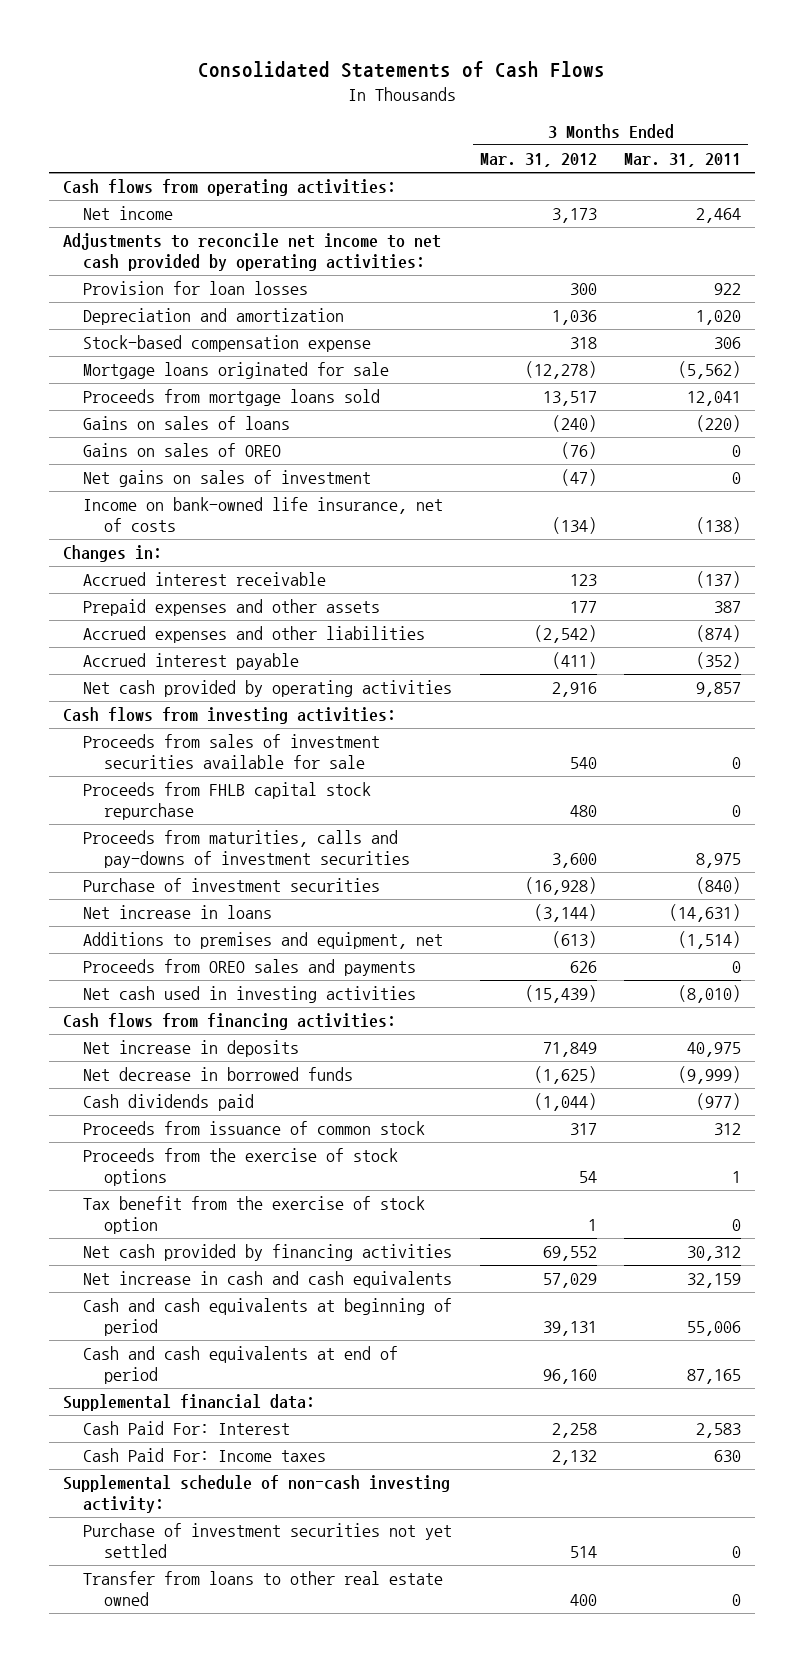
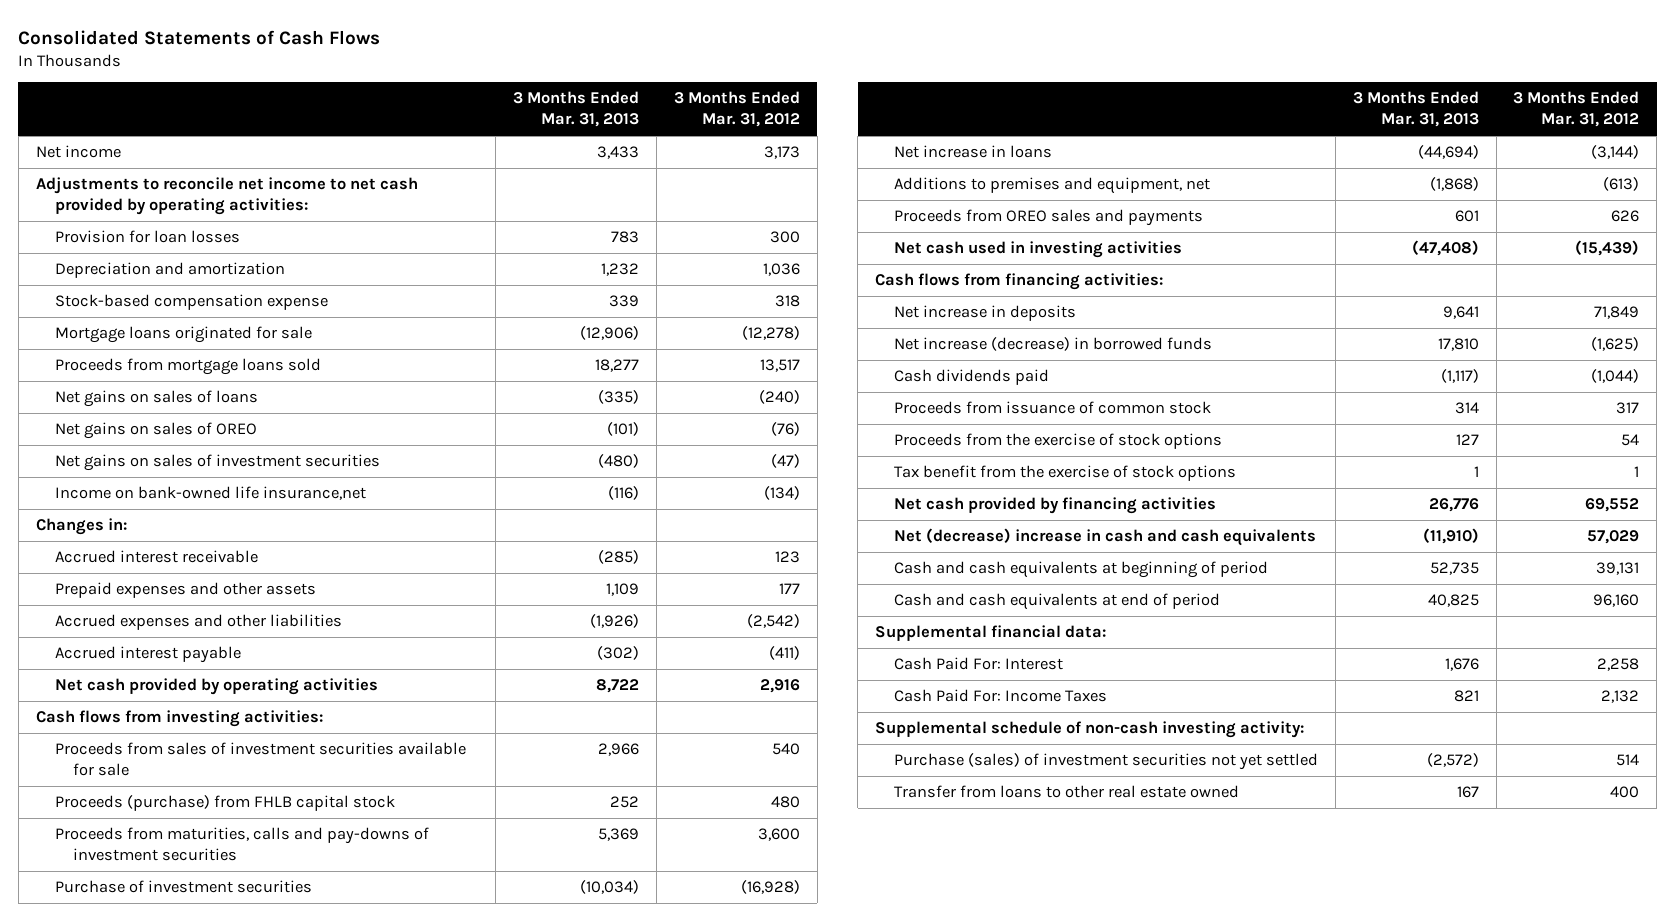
[624,153,742,168] Mar. 31, 2011 -> none
none -> [513,91,640,128] 3 Months Ended Mar. 31, 2013
[62,179,396,197] Cash flows from operating activities: -> none
[83,416,291,431] Gains on sales of loans -> [54,390,258,408] Net gains on sales of loans
[83,443,282,458] Gains on sales of OREO -> [54,422,257,440] Net gains on sales of OREO
[83,470,372,488] Net gains on sales of investment -> [54,454,380,472] Net gains on sales of investment securities
[83,497,444,533] Income on bank-owned life insurance, net of costs -> [54,486,366,501] Income on bank-owned life insurance,net
[83,782,372,821] Proceeds from FHLB capital stock repurchase -> [54,795,395,812] Proceeds (purchase) from FHLB capital stock
[83,1067,354,1082] Net decrease in borrowed funds -> [894,337,1213,352] Net increase (decrease) in borrowed funds
[83,1196,426,1235] Tax benefit from the exercise of stock option -> [894,465,1237,482] Tax benefit from the exercise of stock options
[83,1271,453,1289] Net increase in cash and cash equivalents -> [894,528,1317,547] Net (decrease) increase in cash and cash equivalents
[83,1448,327,1463] Cash Paid For: Income taxes -> [894,689,1108,703] Cash Paid For: Income Taxes
[83,1523,453,1559] Purchase of investment securities not yet settled -> [894,753,1319,771] Purchase (sales) of investment securities not yet settled

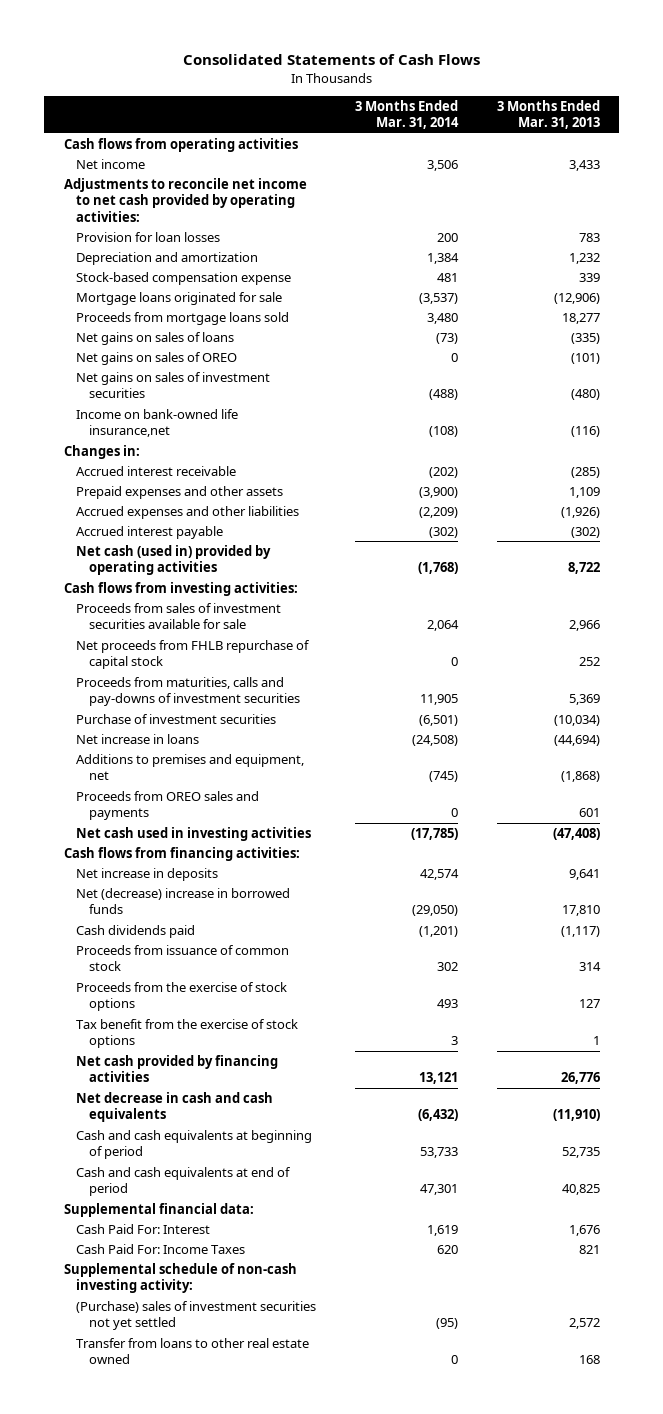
[673,91,800,128] 3 Months Ended Mar. 31, 2012 -> none
none -> [355,99,460,130] 3 Months Ended Mar. 31, 2014
none -> [63,137,298,152] Cash flows from operating activities
[54,678,378,696] Net cash provided by operating activities -> [76,544,272,576] Net cash (used in) provided by operating activities
[54,795,395,812] Proceeds (purchase) from FHLB capital stock -> [76,639,311,670] Net proceeds from FHLB repurchase of capital stock
[894,337,1213,352] Net increase (decrease) in borrowed funds -> [76,887,291,915] Net (decrease) increase in borrowed funds
[894,528,1317,547] Net (decrease) increase in cash and cash equivalents -> [76,1091,274,1123] Net decrease in cash and cash equivalents
[894,753,1319,771] Purchase (sales) of investment securities not yet settled -> [76,1300,317,1331] (Purchase) sales of investment securities not yet settled
[1426,753,1479,768] (2,572) -> [568,1318,600,1330] 2,572
[1456,786,1479,799] 167 -> [578,1355,600,1365] 168

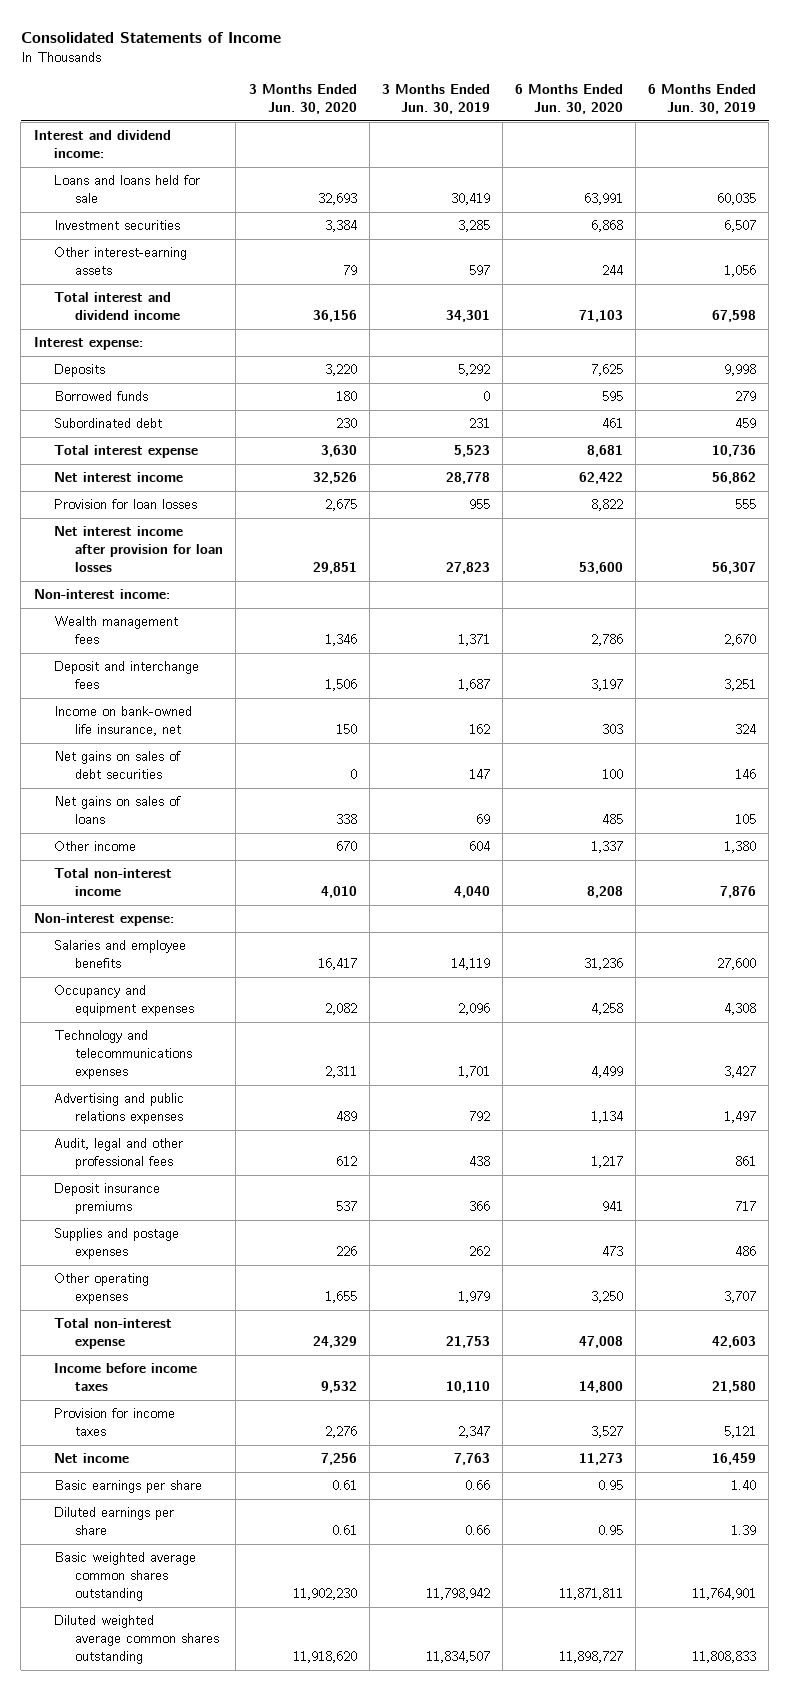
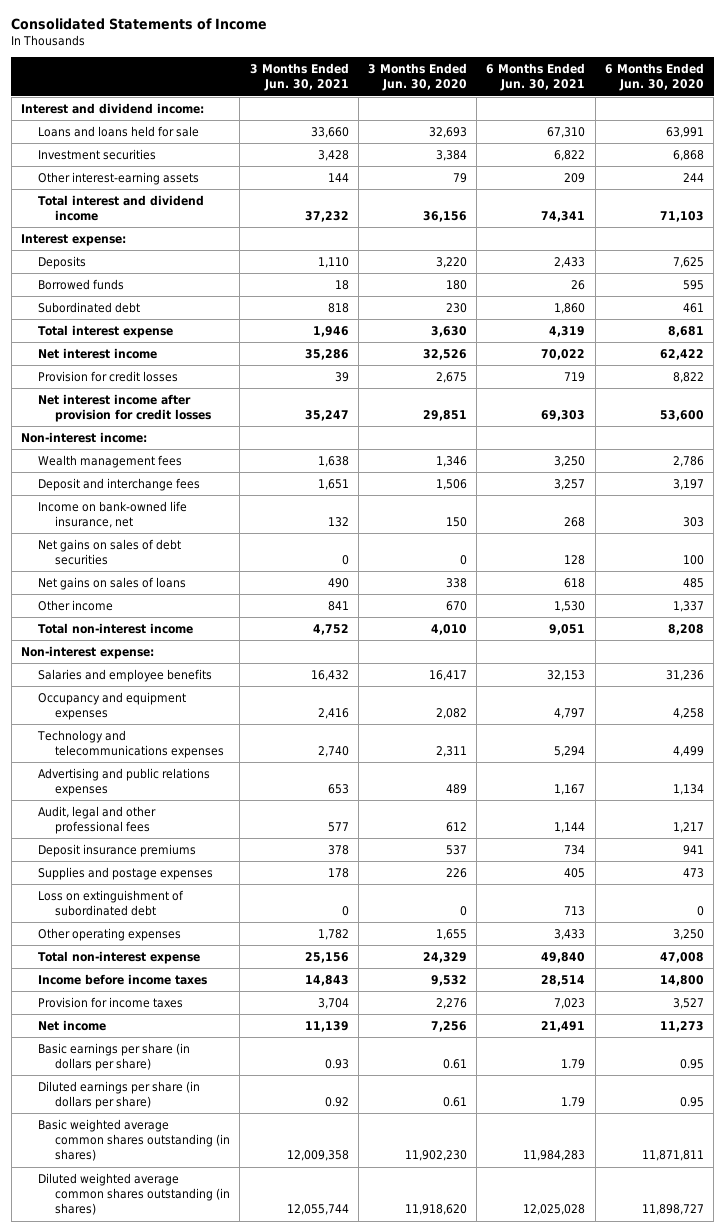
[381,84,490,114] 3 Months Ended Jun. 30, 2019 -> none
[648,84,757,114] 6 Months Ended Jun. 30, 2019 -> none
none -> [249,62,349,92] 3 Months Ended Jun. 30, 2021
none -> [486,62,586,92] 6 Months Ended Jun. 30, 2021
[54,499,198,510] Provision for loan losses -> [37,370,178,382] Provision for credit losses
[54,526,224,573] Net interest income after provision for loan losses -> [37,393,212,423] Net interest income after provision for credit losses
none -> [37,889,184,917] Loss on extinguishment of subordinated debt
[54,1480,203,1494] Basic earnings per share -> [37,1042,190,1072] Basic earnings per share (in dollars per share)
[54,1507,175,1536] Diluted earnings per share -> [37,1080,200,1110] Diluted earnings per share (in dollars per share)
[54,1552,197,1602] Basic weighted average common shares outstanding -> [37,1118,231,1162] Basic weighted average common shares outstanding (in shares)
[54,1615,220,1665] Diluted weighted average common shares outstanding -> [37,1172,231,1216] Diluted weighted average common shares outstanding (in shares)

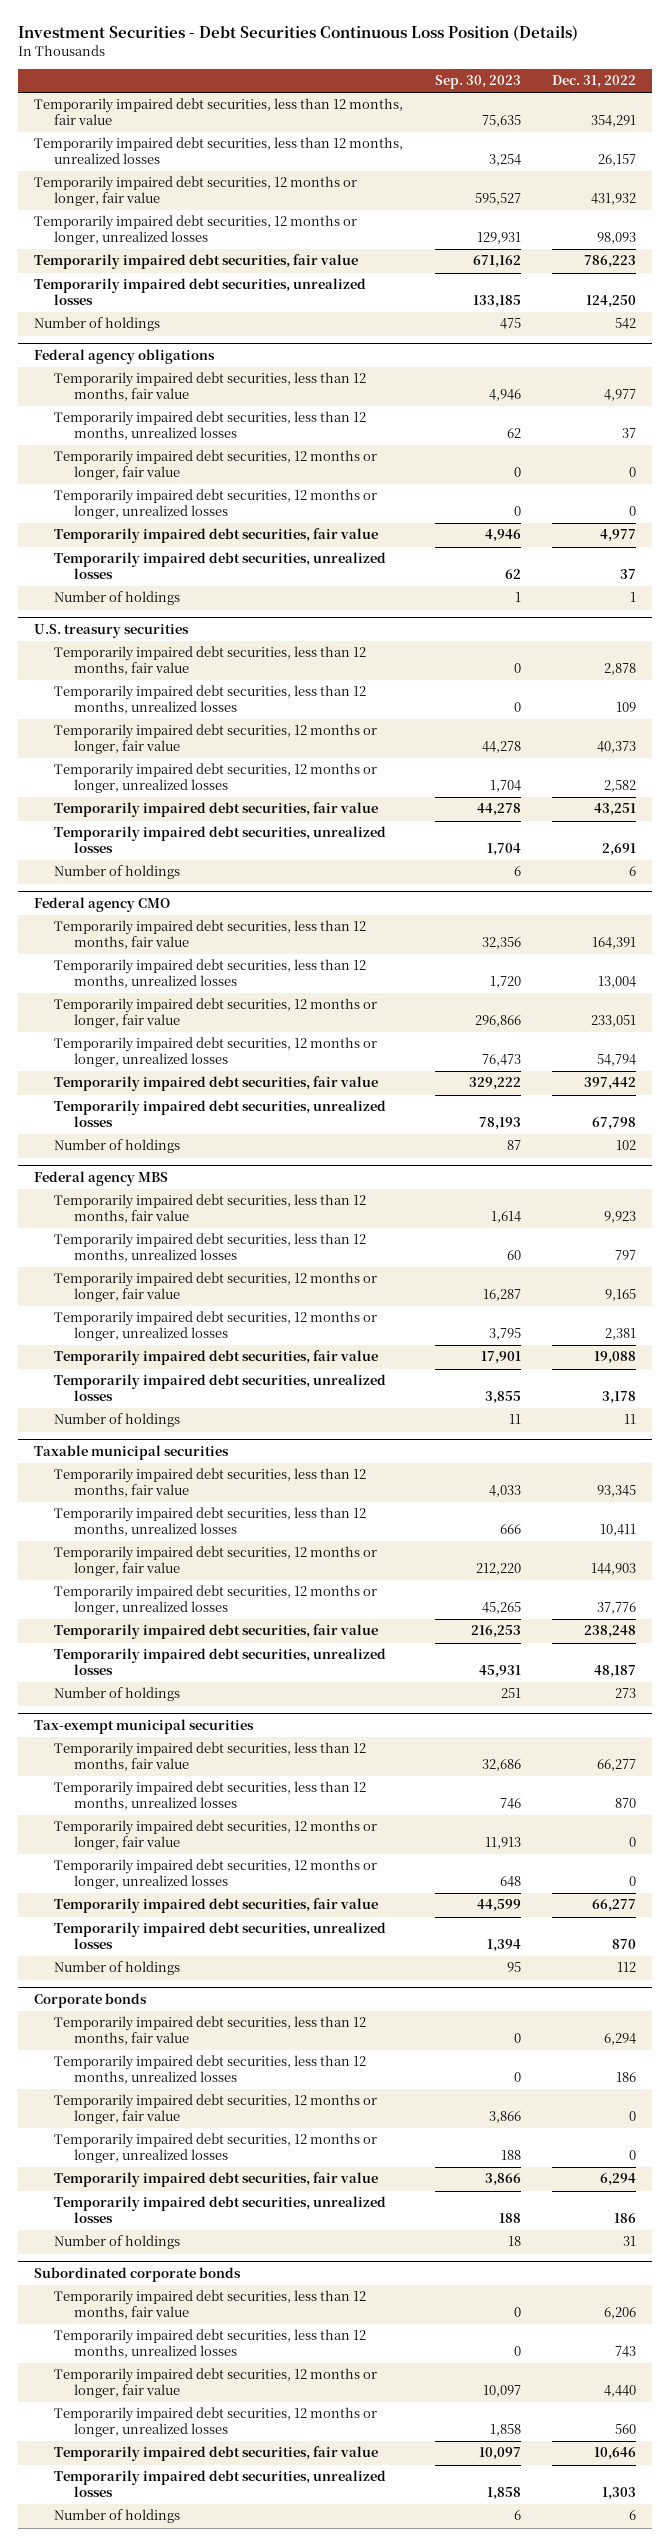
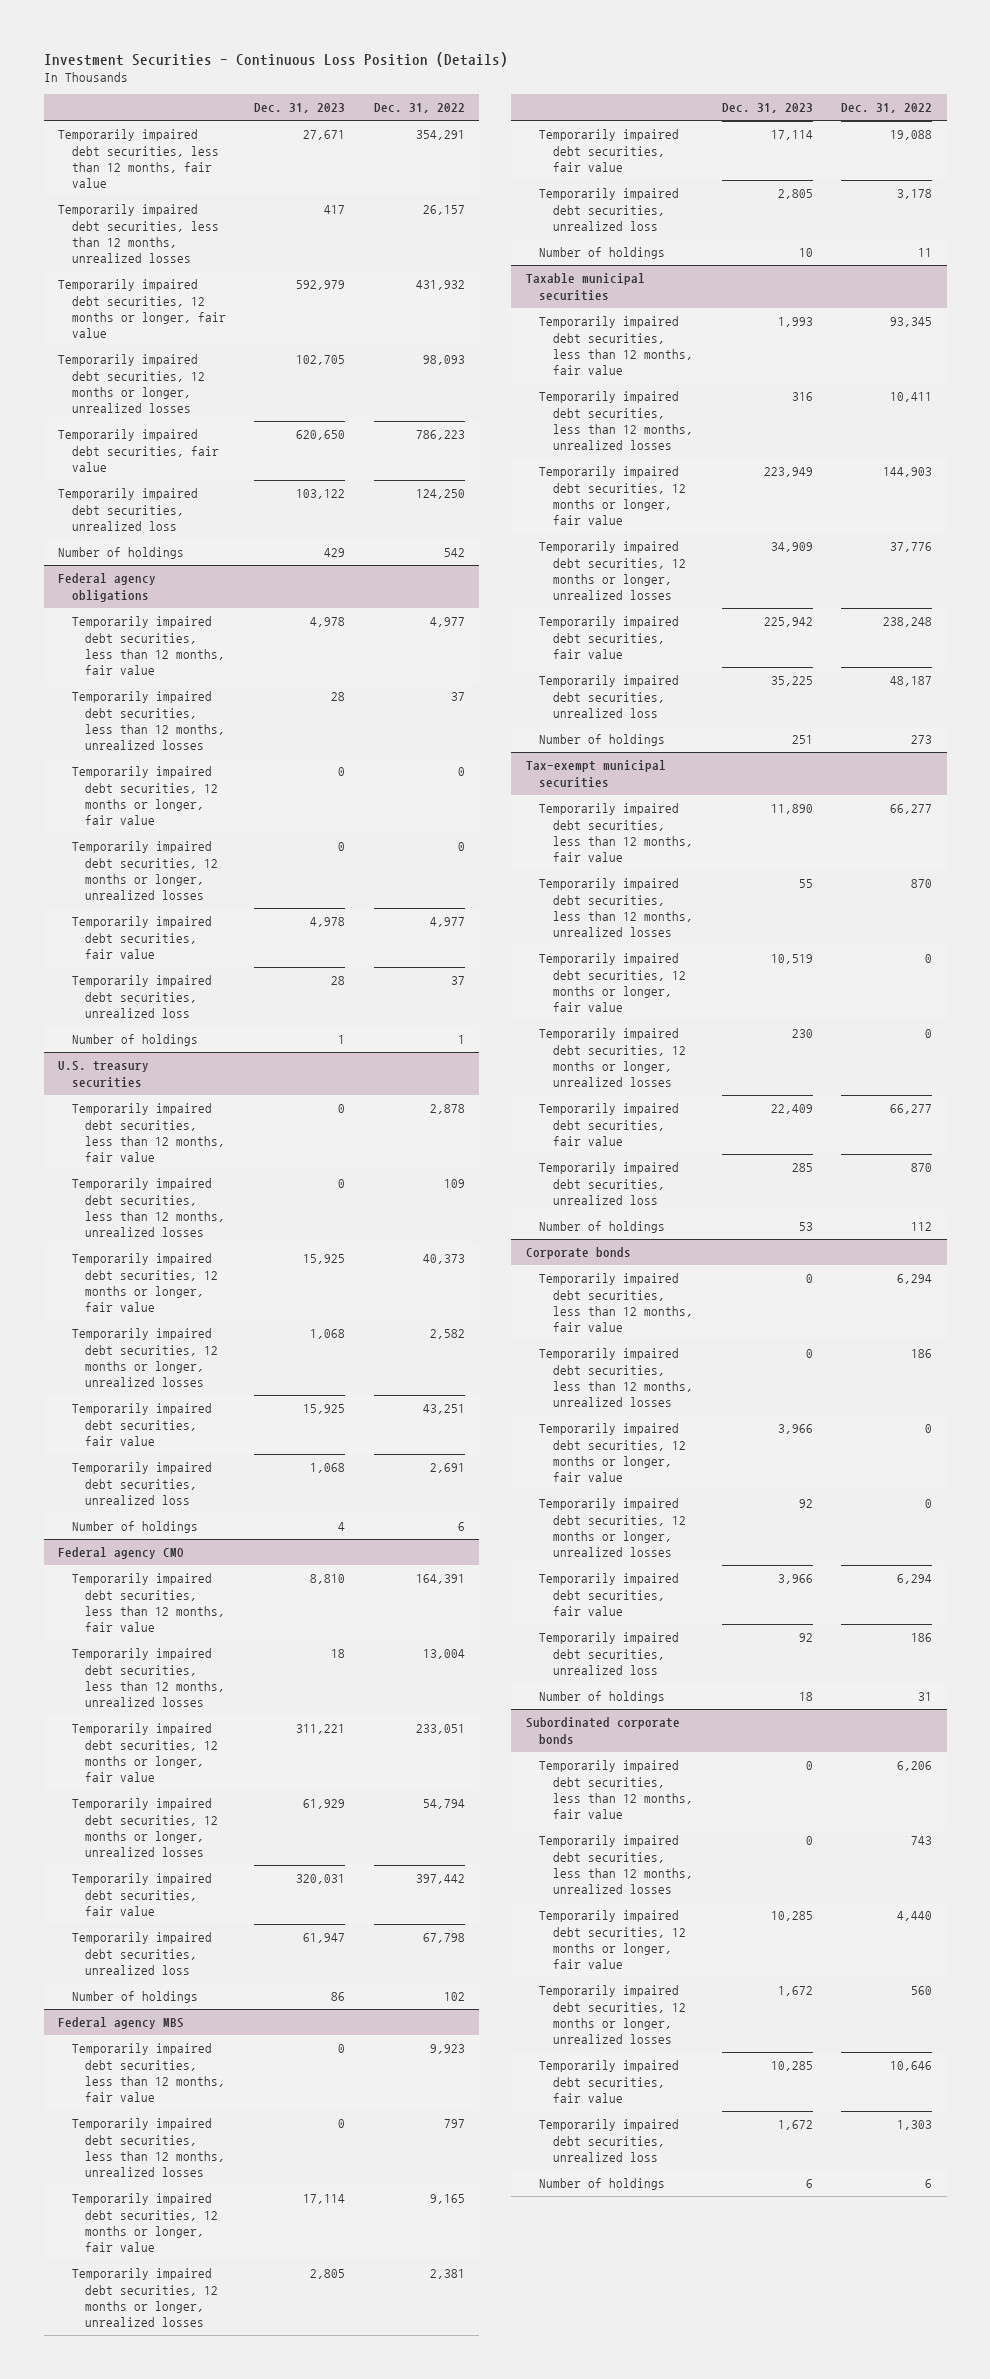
[18,25,579,42] Investment Securities - Debt Securities Continuous Loss Position (Details) -> [43,51,508,67] Investment Securities - Continuous Loss Position (Details)
[434,75,521,90] Sep. 30, 2023 -> none
none -> [254,103,346,114] Dec. 31, 2023
[33,278,366,305] Temporarily impaired debt securities, unrealized losses -> [58,488,199,532] Temporarily impaired debt securities, unrealized loss
[53,552,386,579] Temporarily impaired debt securities, unrealized losses -> [71,975,212,1019] Temporarily impaired debt securities, unrealized loss
[53,826,386,853] Temporarily impaired debt securities, unrealized losses -> [71,1462,212,1506] Temporarily impaired debt securities, unrealized loss
[53,1100,386,1127] Temporarily impaired debt securities, unrealized losses -> [71,1932,212,1976] Temporarily impaired debt securities, unrealized loss
[53,1374,386,1401] Temporarily impaired debt securities, unrealized losses -> [539,188,680,232] Temporarily impaired debt securities, unrealized loss
[53,1648,386,1675] Temporarily impaired debt securities, unrealized losses -> [539,675,680,719] Temporarily impaired debt securities, unrealized loss
[53,1922,386,1949] Temporarily impaired debt securities, unrealized losses -> [539,1162,680,1206] Temporarily impaired debt securities, unrealized loss
[53,2196,386,2223] Temporarily impaired debt securities, unrealized losses -> [539,1632,680,1676] Temporarily impaired debt securities, unrealized loss
[53,2470,386,2497] Temporarily impaired debt securities, unrealized losses -> [539,2119,680,2163] Temporarily impaired debt securities, unrealized loss

